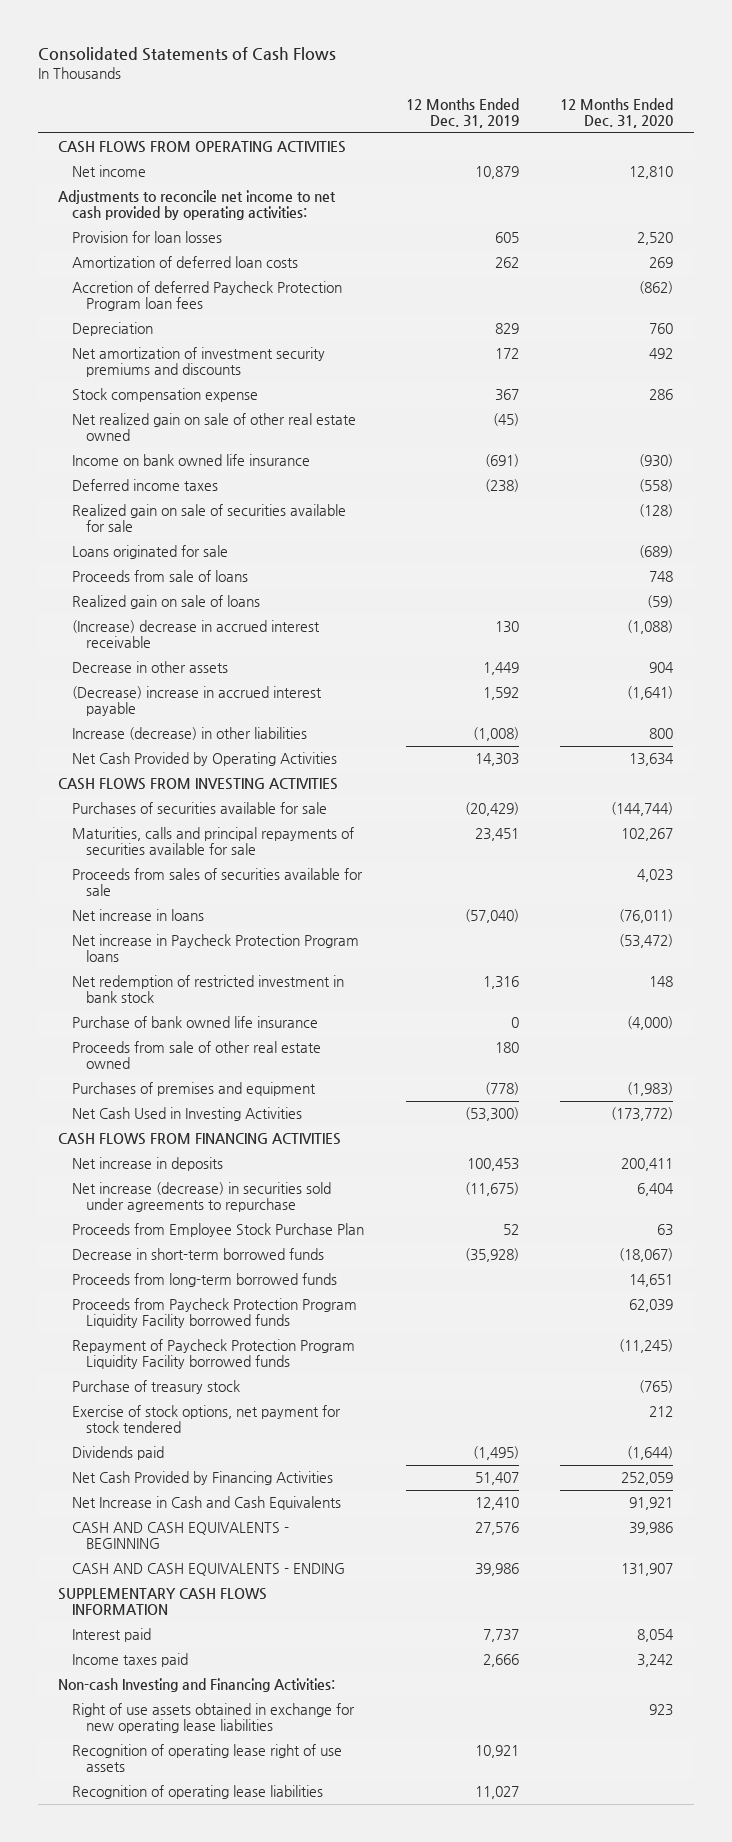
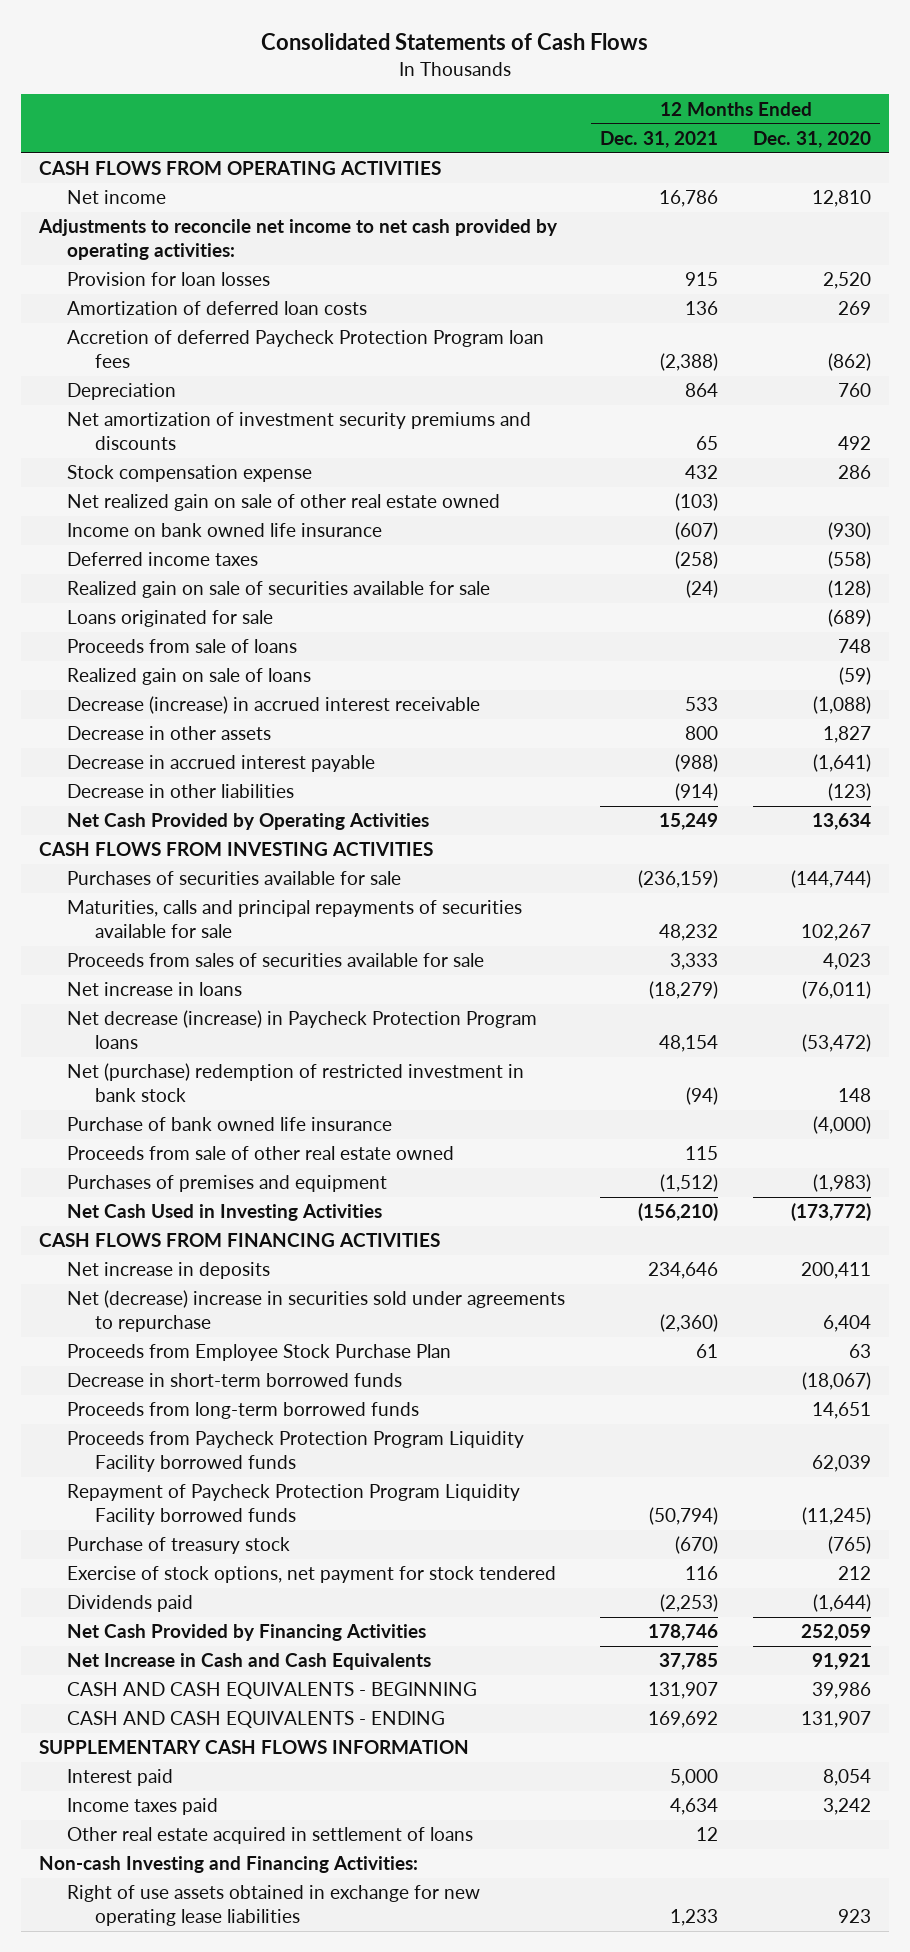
[405,98,519,129] 12 Months Ended Dec. 31, 2019 -> none
none -> [600,131,719,149] Dec. 31, 2021
[72,620,321,649] (Increase) decrease in accrued interest receivable -> [66,696,480,715] Decrease (increase) in accrued interest receivable
[649,662,675,674] 904 -> [823,726,872,744] 1,827
[72,686,323,717] (Decrease) increase in accrued interest payable -> [66,755,375,773] Decrease in accrued interest payable
[72,727,308,741] Increase (decrease) in other liabilities -> [66,784,294,799] Decrease in other liabilities
[649,728,674,740] 800 -> [828,783,872,802] (123)
[72,934,360,963] Net increase in Paycheck Protection Program loans -> [66,1010,537,1050] Net decrease (increase) in Paycheck Protection Program loans
[72,975,345,1004] Net redemption of restricted investment in bank stock -> [66,1063,524,1103] Net (purchase) redemption of restricted investment in bank stock
[72,1182,332,1213] Net increase (decrease) in securities sold under agreements to repurchase -> [66,1290,565,1333] Net (decrease) increase in securities sold under agreements to repurchase
none -> [66,1827,473,1845] Other real estate acquired in settlement of loans
[72,1744,343,1773] Recognition of operating lease right of use assets -> none
[72,1785,324,1800] Recognition of operating lease liabilities -> none

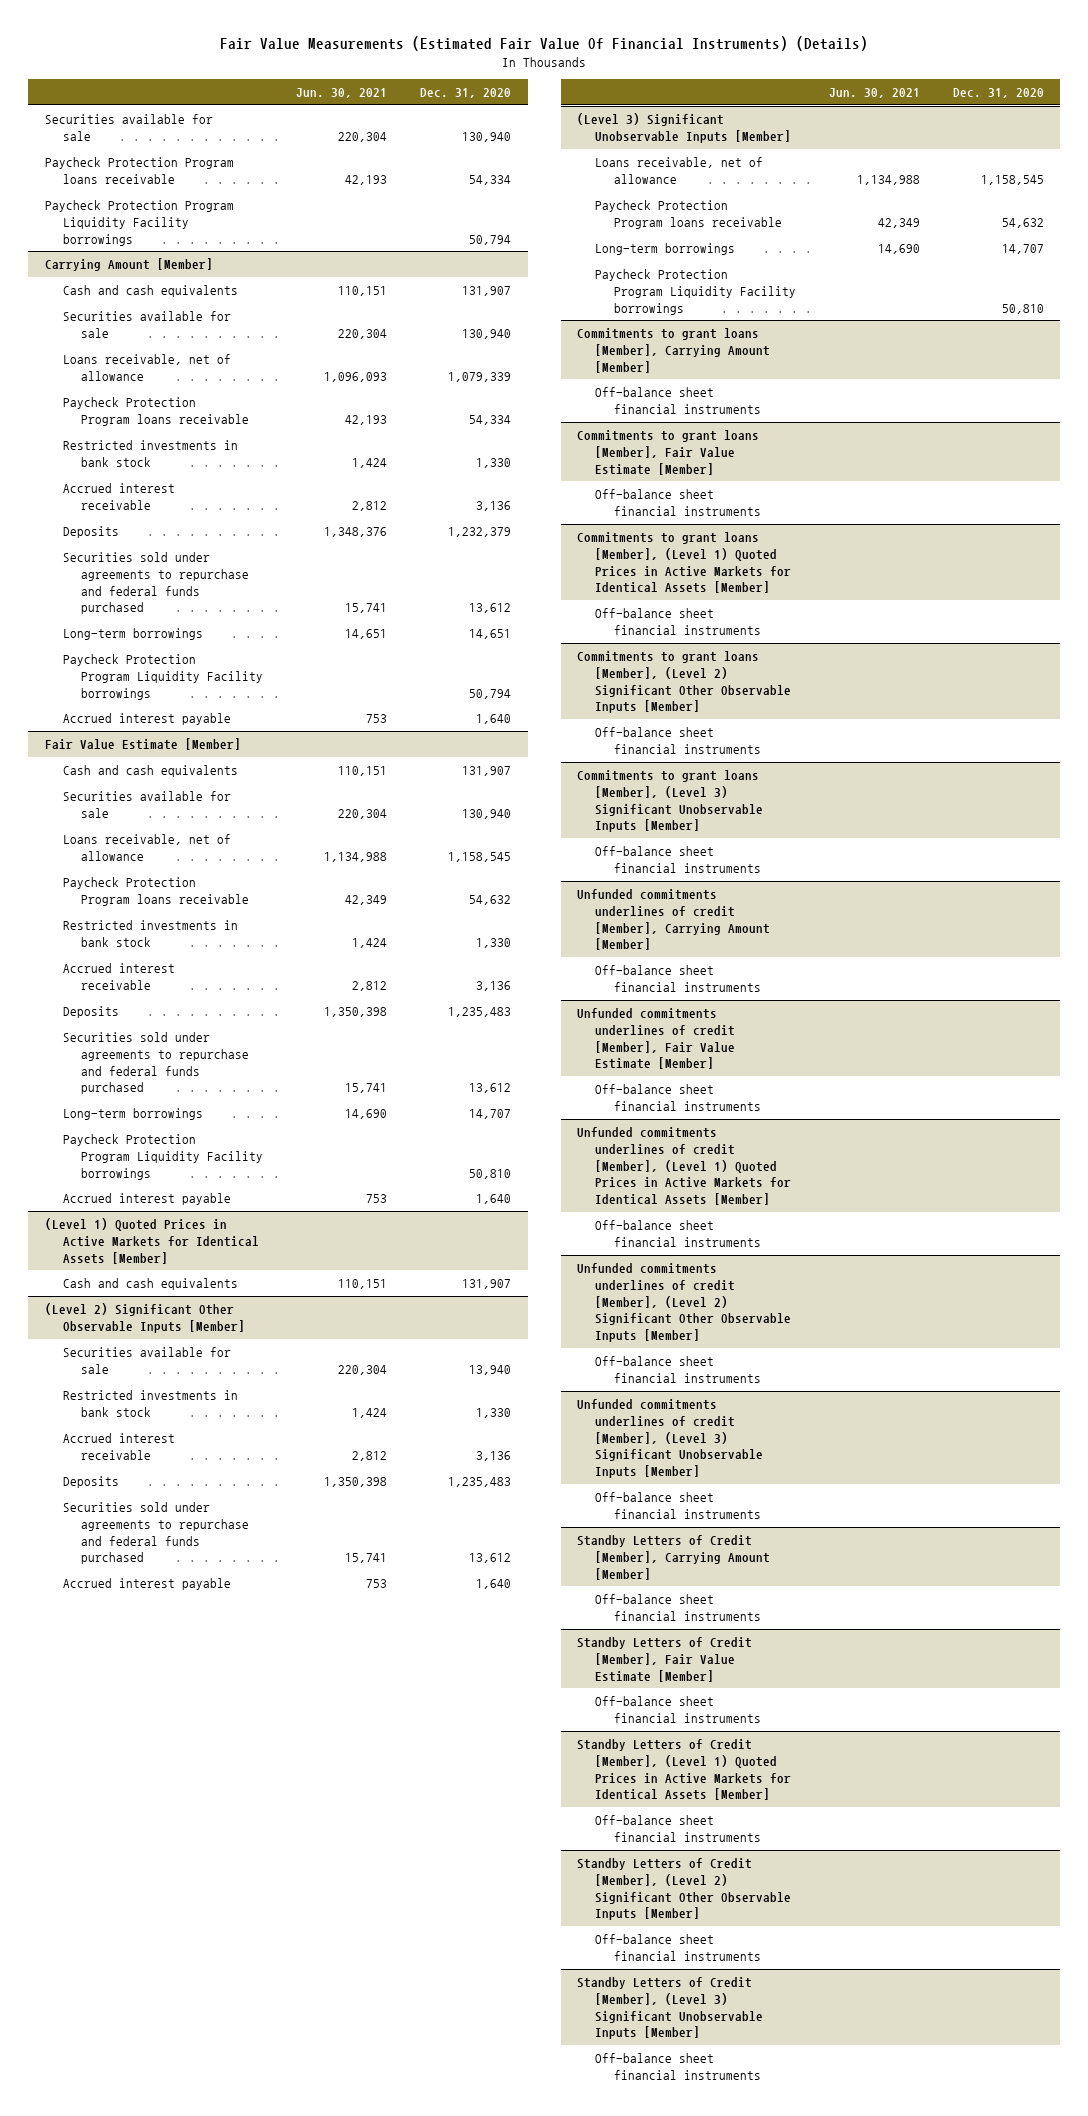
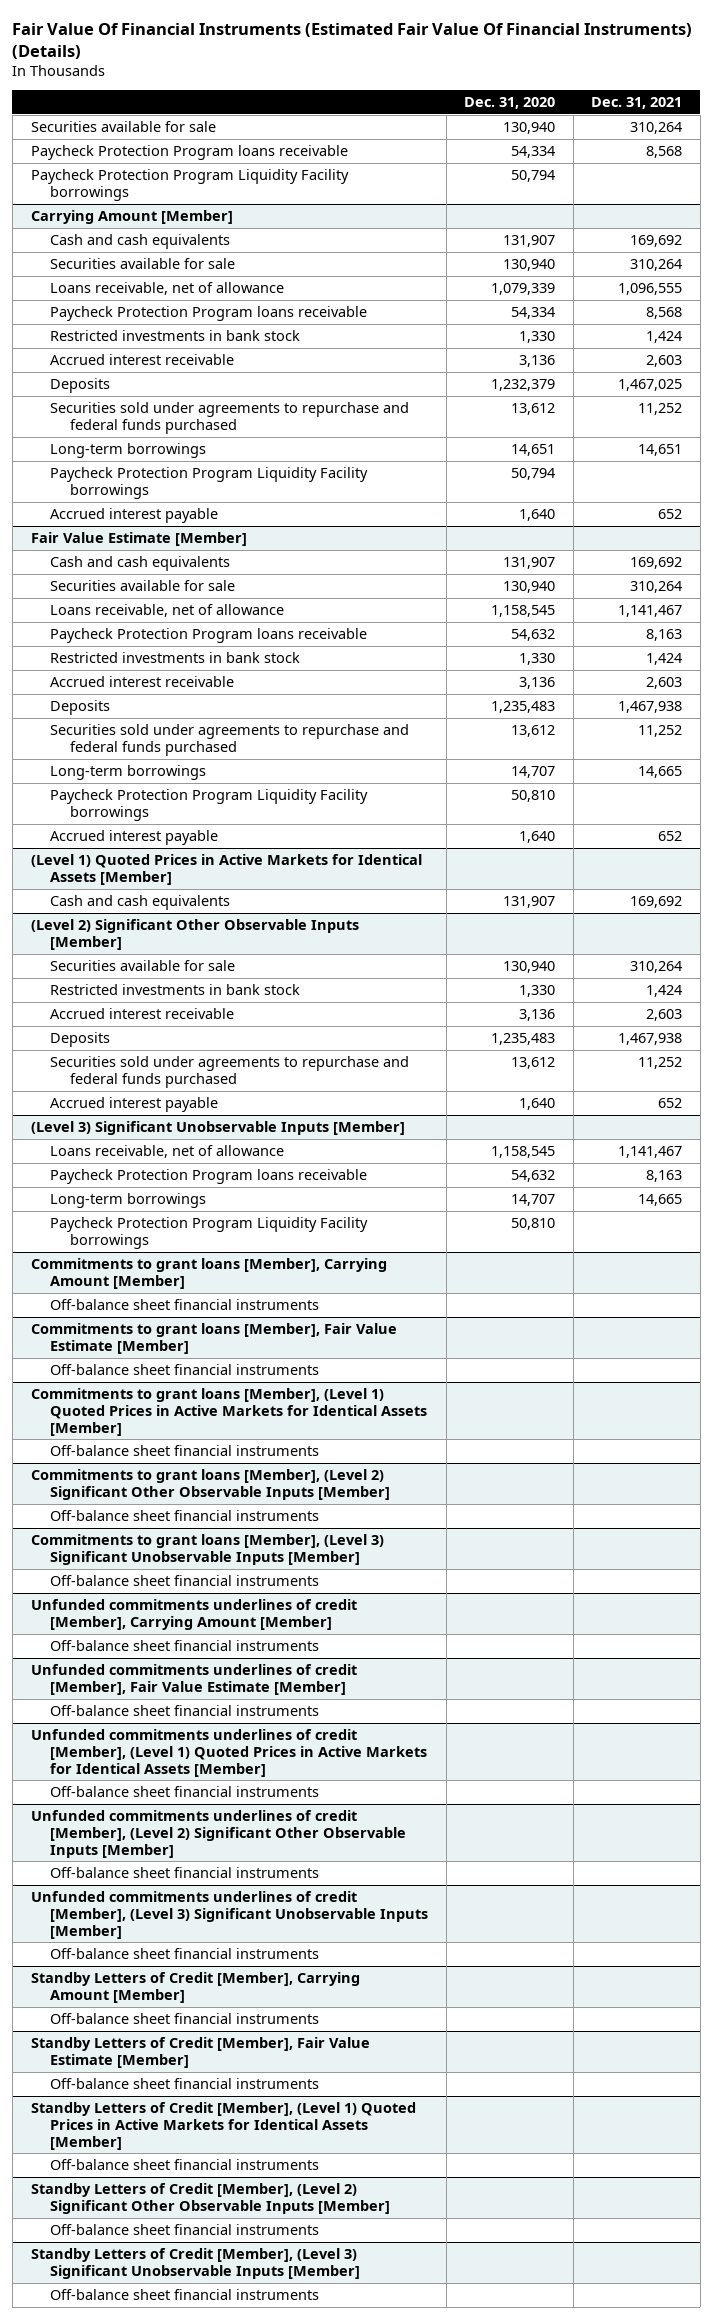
[220,36,869,52] Fair Value Measurements (Estimated Fair Value Of Financial Instruments) (Details) -> [12,22,693,59] Fair Value Of Financial Instruments (Estimated Fair Value Of Financial Instruments) (Details)
[296,88,388,99] Jun. 30, 2021 -> none
none -> [591,97,683,110] Dec. 31, 2021
[469,1364,512,1375] 13,940 -> [503,960,556,973] 130,940

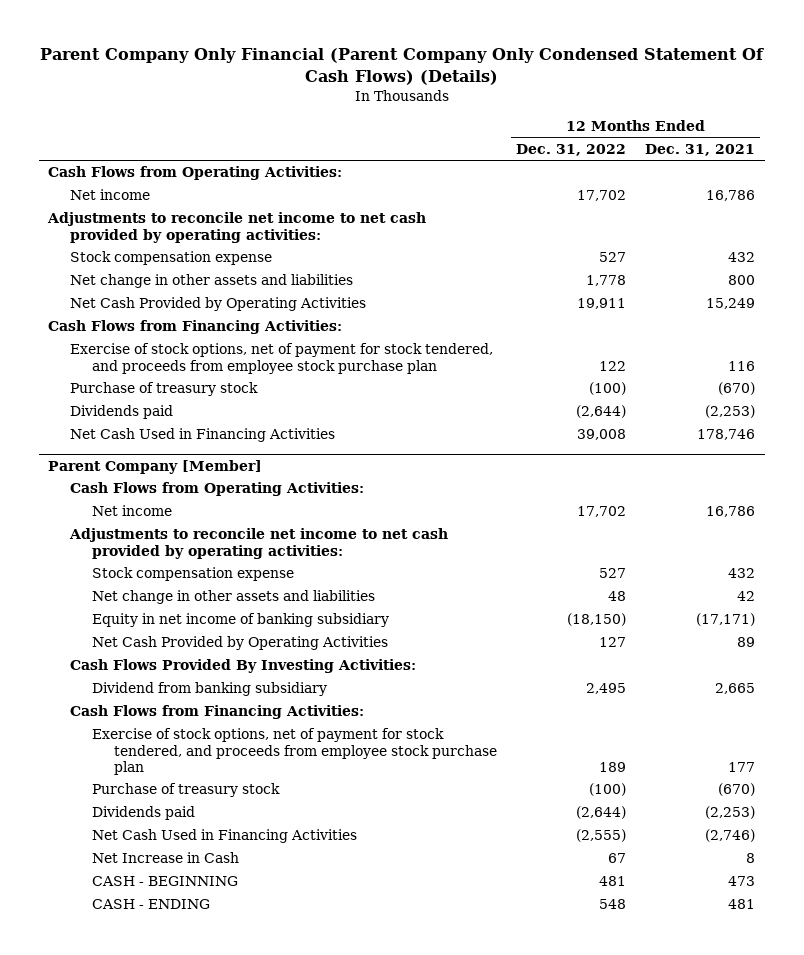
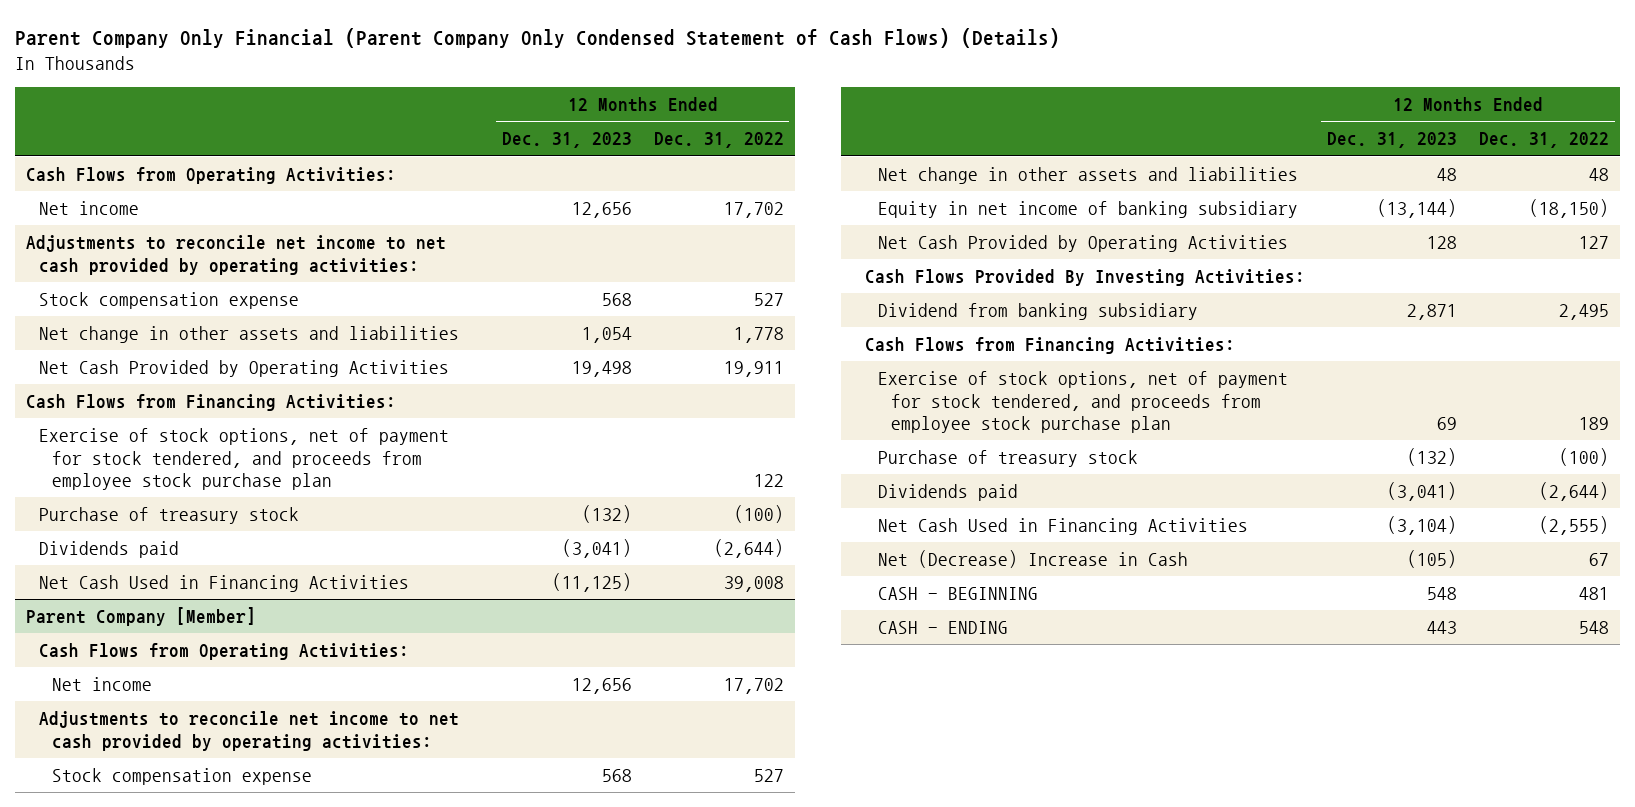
[39,48,764,85] Parent Company Only Financial (Parent Company Only Condensed Statement Of Cash Flows) (Details) -> [15,27,1061,48] Parent Company Only Financial (Parent Company Only Condensed Statement of Cash Flows) (Details)
[645,143,756,156] Dec. 31, 2021 -> none
none -> [501,132,632,149] Dec. 31, 2023
[91,852,239,864] Net Increase in Cash -> [877,550,1188,569] Net (Decrease) Increase in Cash

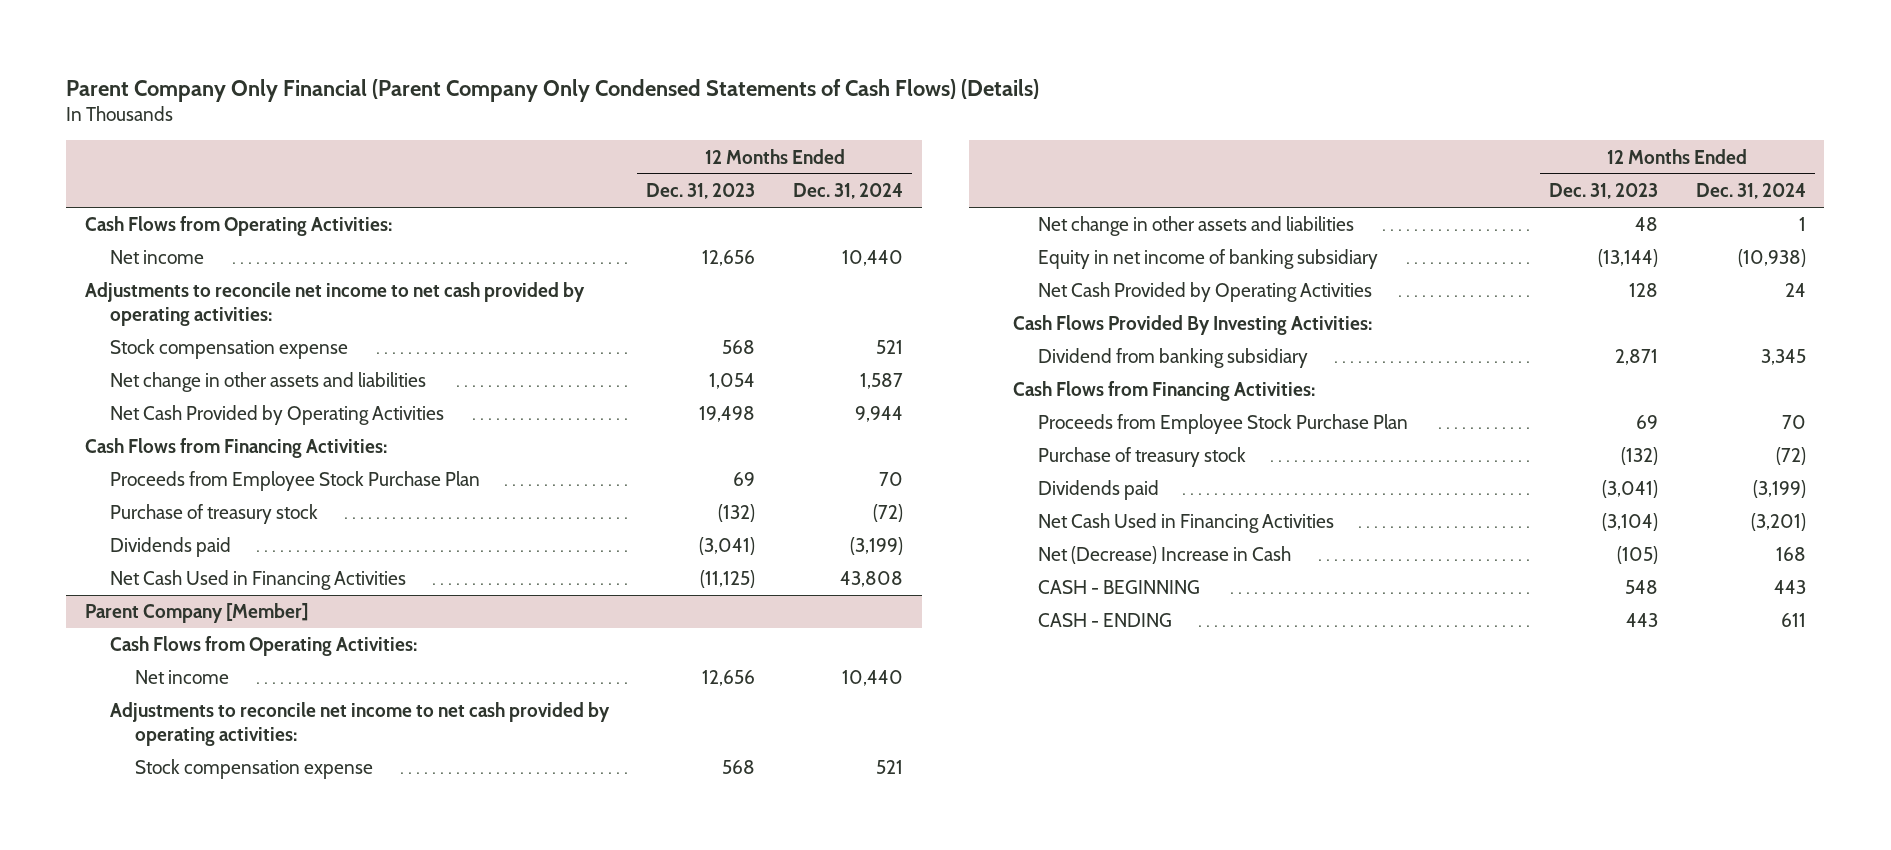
[15,27,1061,48] Parent Company Only Financial (Parent Company Only Condensed Statement of Cash Flows) (Details) -> [66,78,1040,102] Parent Company Only Financial (Parent Company Only Condensed Statements of Cash Flows) (Details)
[653,132,784,149] Dec. 31, 2022 -> none
none -> [792,182,903,199] Dec. 31, 2024
[39,428,450,491] Exercise of stock options, net of payment for stock tendered, and proceeds from employee stock purchase plan -> none
none -> [110,471,481,492] Proceeds from Employee Stock Purchase Plan
[877,371,1288,434] Exercise of stock options, net of payment for stock tendered, and proceeds from employee stock purchase plan -> none
none -> [1037,414,1408,435] Proceeds from Employee Stock Purchase Plan

